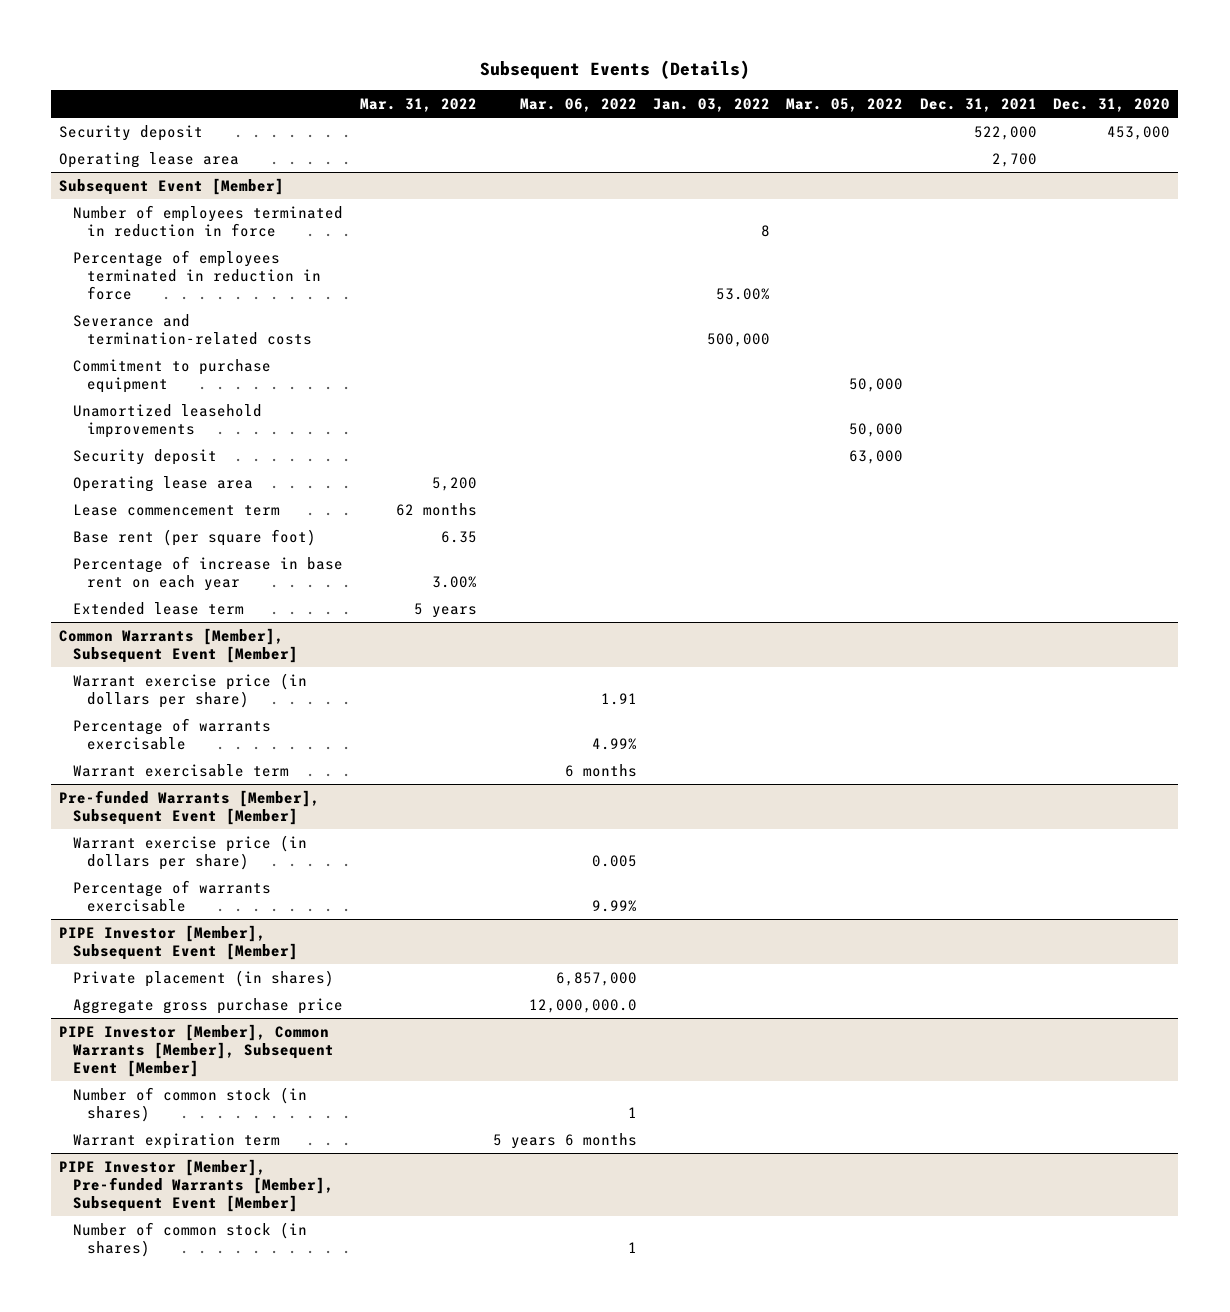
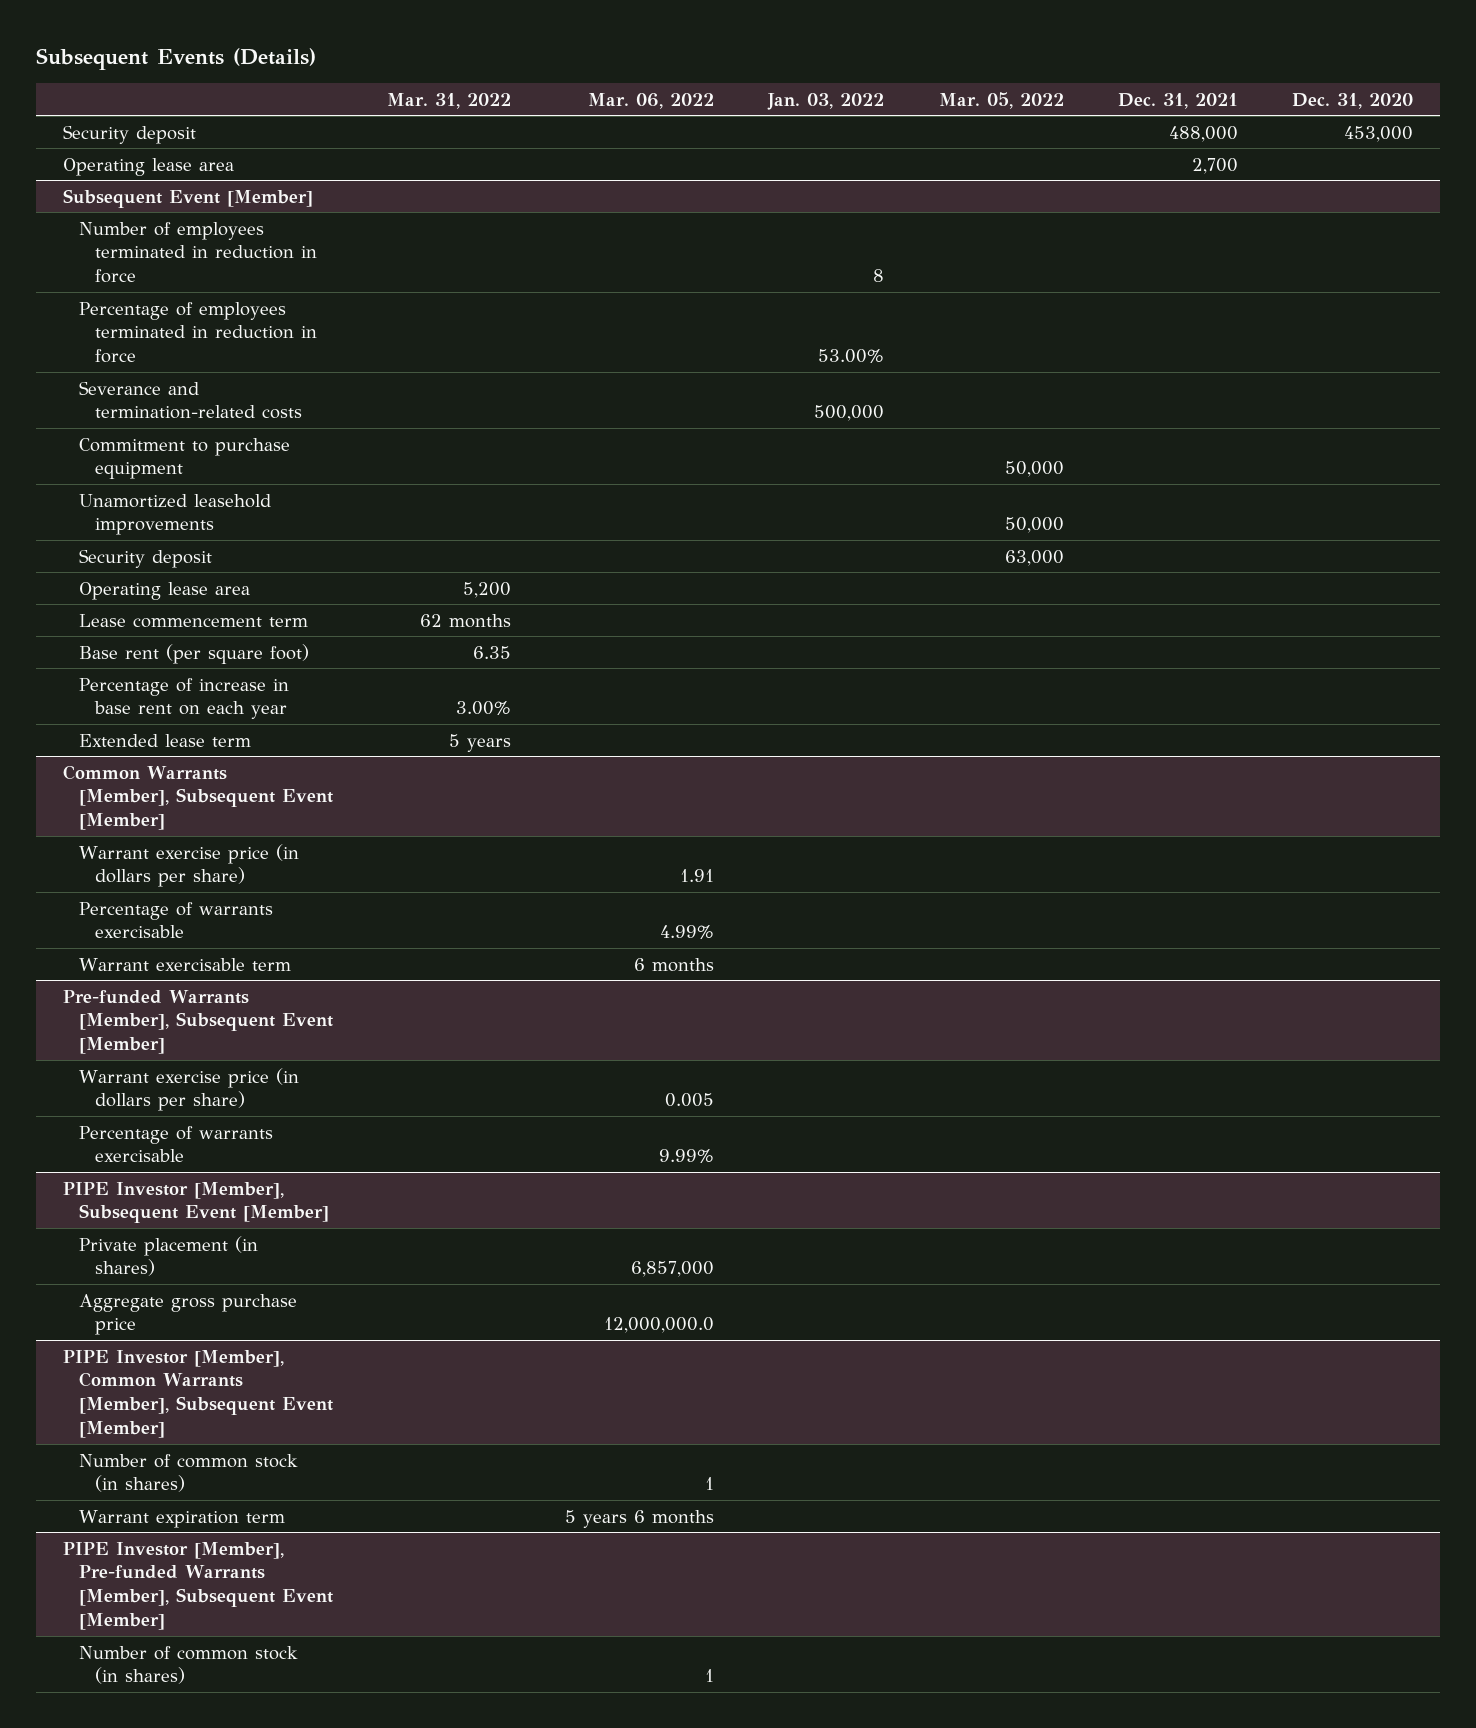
[973,125,1037,140] 522,000 -> [1168,125,1238,142] 488,000

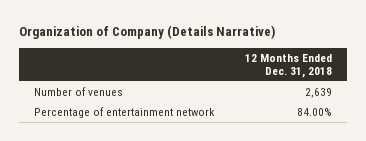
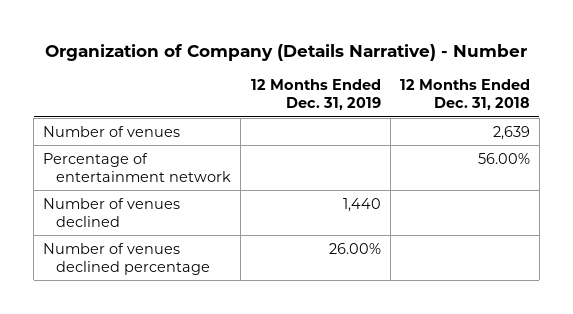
[18,25,275,40] Organization of Company (Details Narrative) -> [45,43,528,61] Organization of Company (Details Narrative) - Number
none -> [250,79,381,111] 12 Months Ended Dec. 31, 2019
[296,107,332,116] 84.00% -> [477,152,530,164] 56.00%
none -> [43,197,181,228] Number of venues declined
none -> [43,242,211,276] Number of venues declined percentage

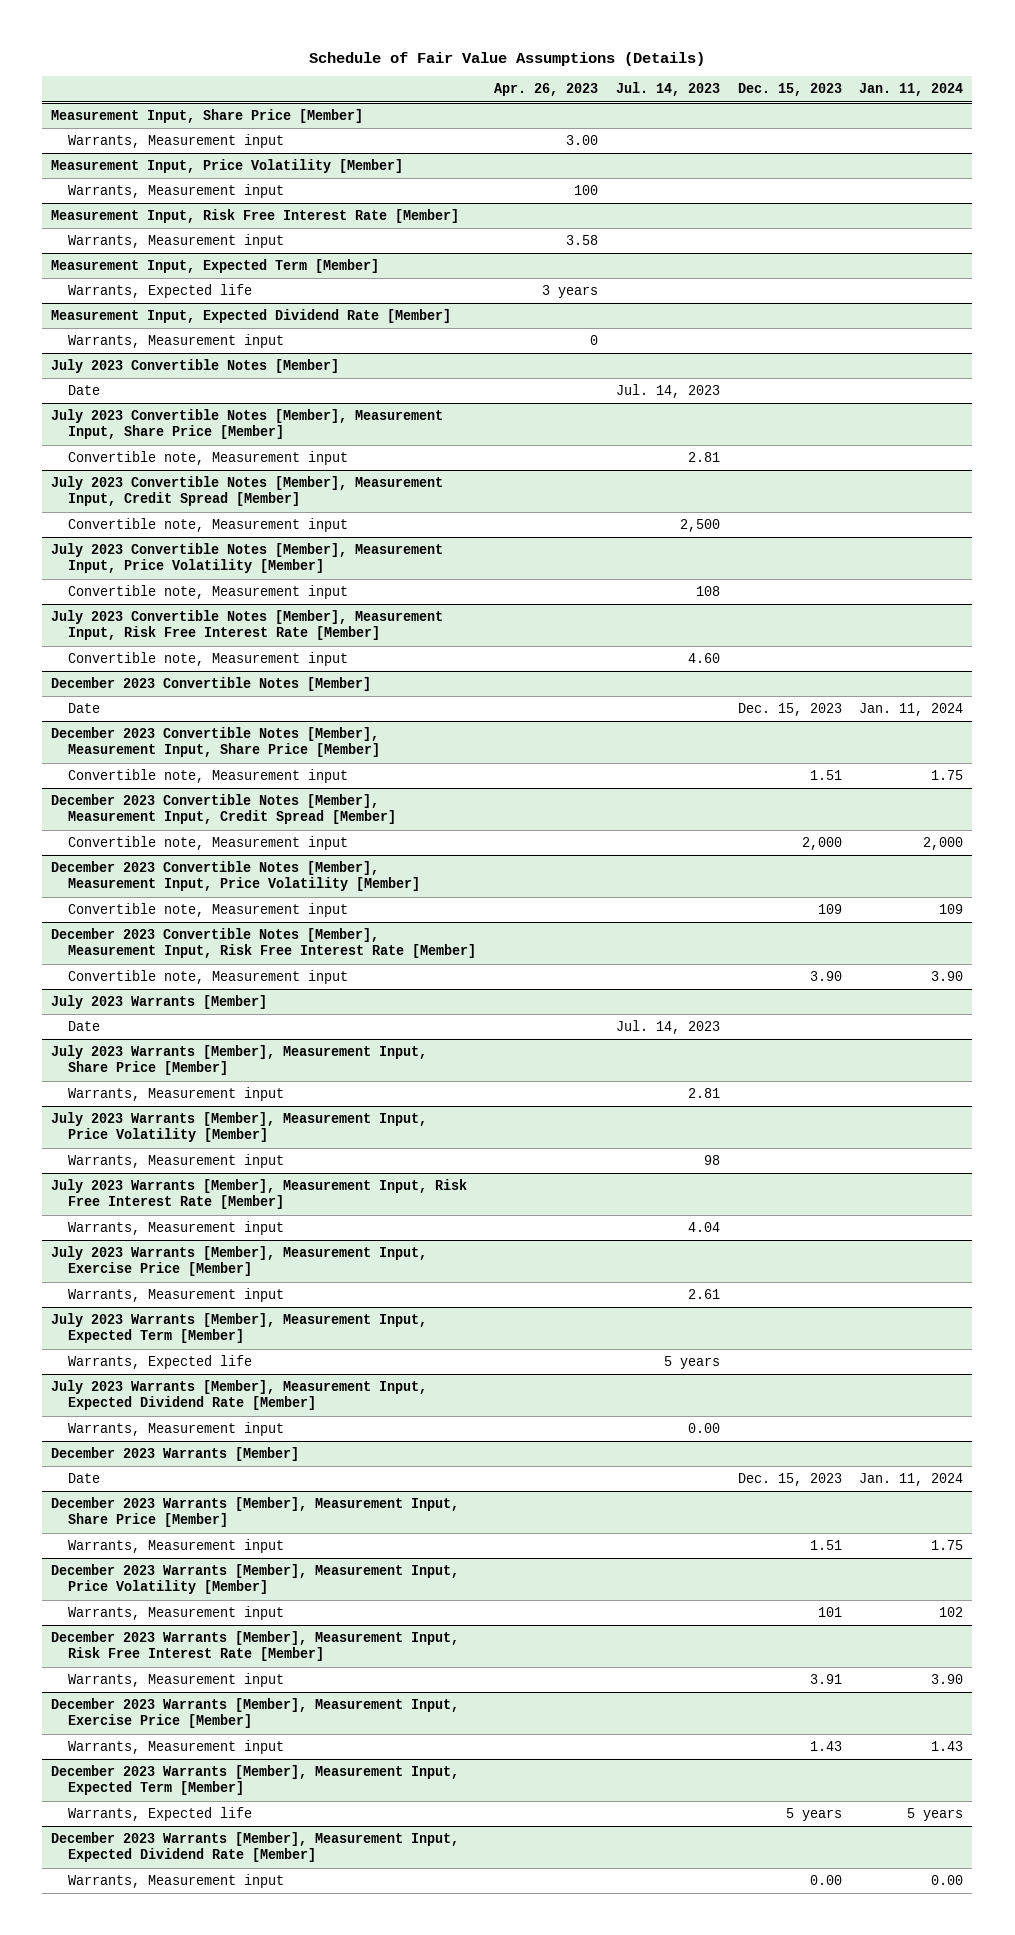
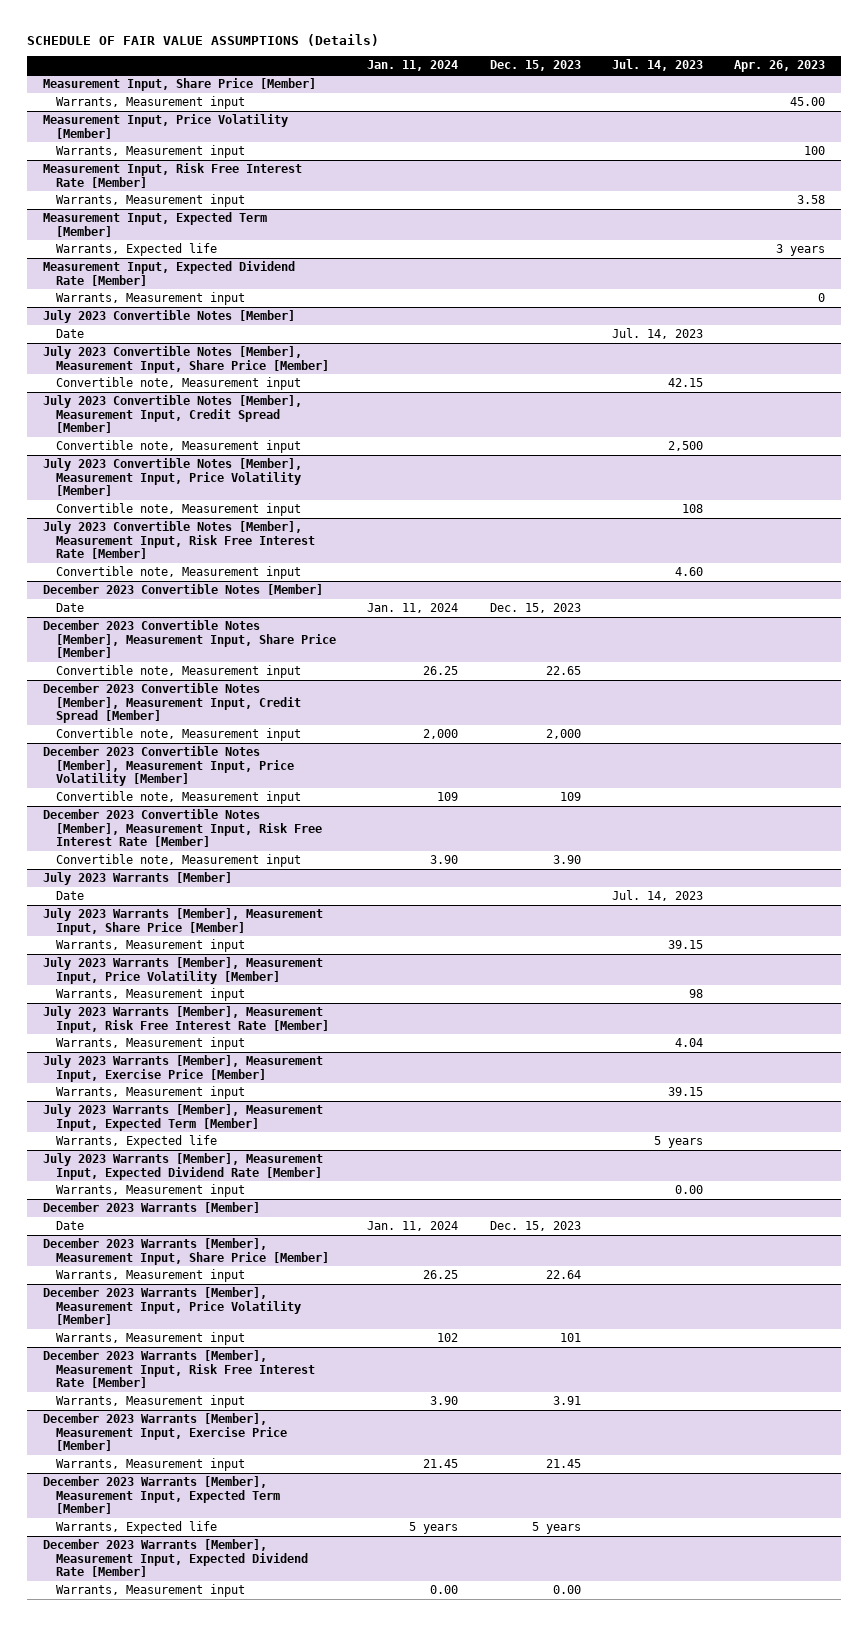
[309,52,706,67] Schedule of Fair Value Assumptions (Details) -> [27,33,380,46] SCHEDULE OF FAIR VALUE ASSUMPTIONS (Details)
[565,135,598,146] 3.00 -> [789,97,825,107] 45.00
[687,452,720,463] 2.81 -> [667,378,703,388] 42.15
[809,770,842,781] 1.51 -> [545,666,581,676] 22.65
[931,770,964,781] 1.75 -> [423,666,459,676] 26.25
[687,1088,720,1099] 2.81 -> [667,940,703,950] 39.15
[687,1289,720,1300] 2.61 -> [667,1087,703,1097] 39.15
[809,1540,842,1551] 1.51 -> [545,1270,581,1280] 22.64
[931,1540,964,1551] 1.75 -> [423,1270,459,1280] 26.25
[809,1741,842,1752] 1.43 -> [545,1459,581,1469] 21.45
[931,1741,964,1752] 1.43 -> [423,1459,459,1469] 21.45

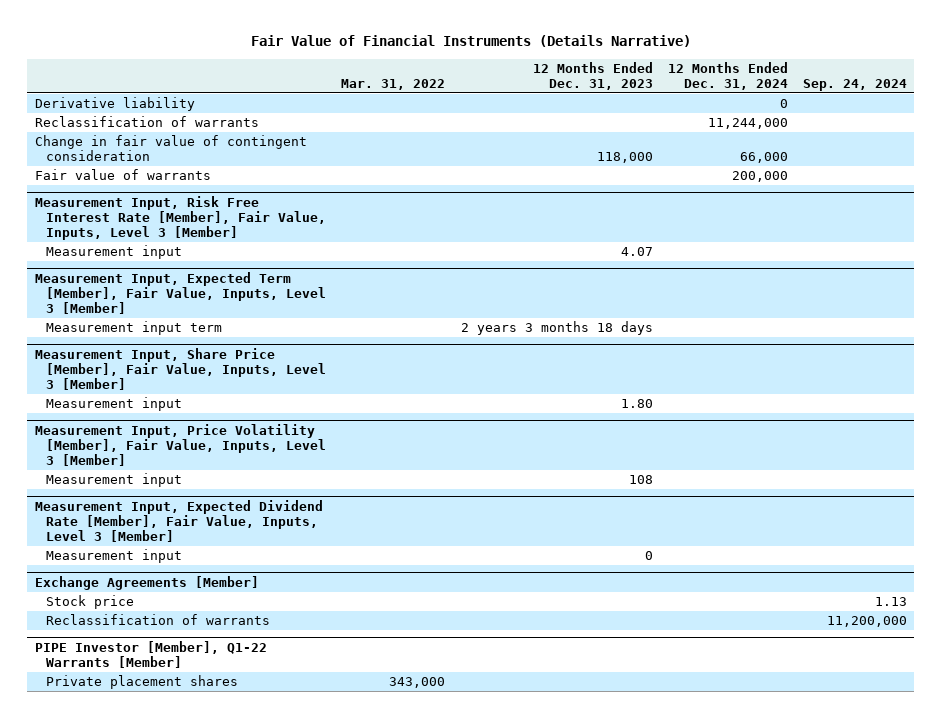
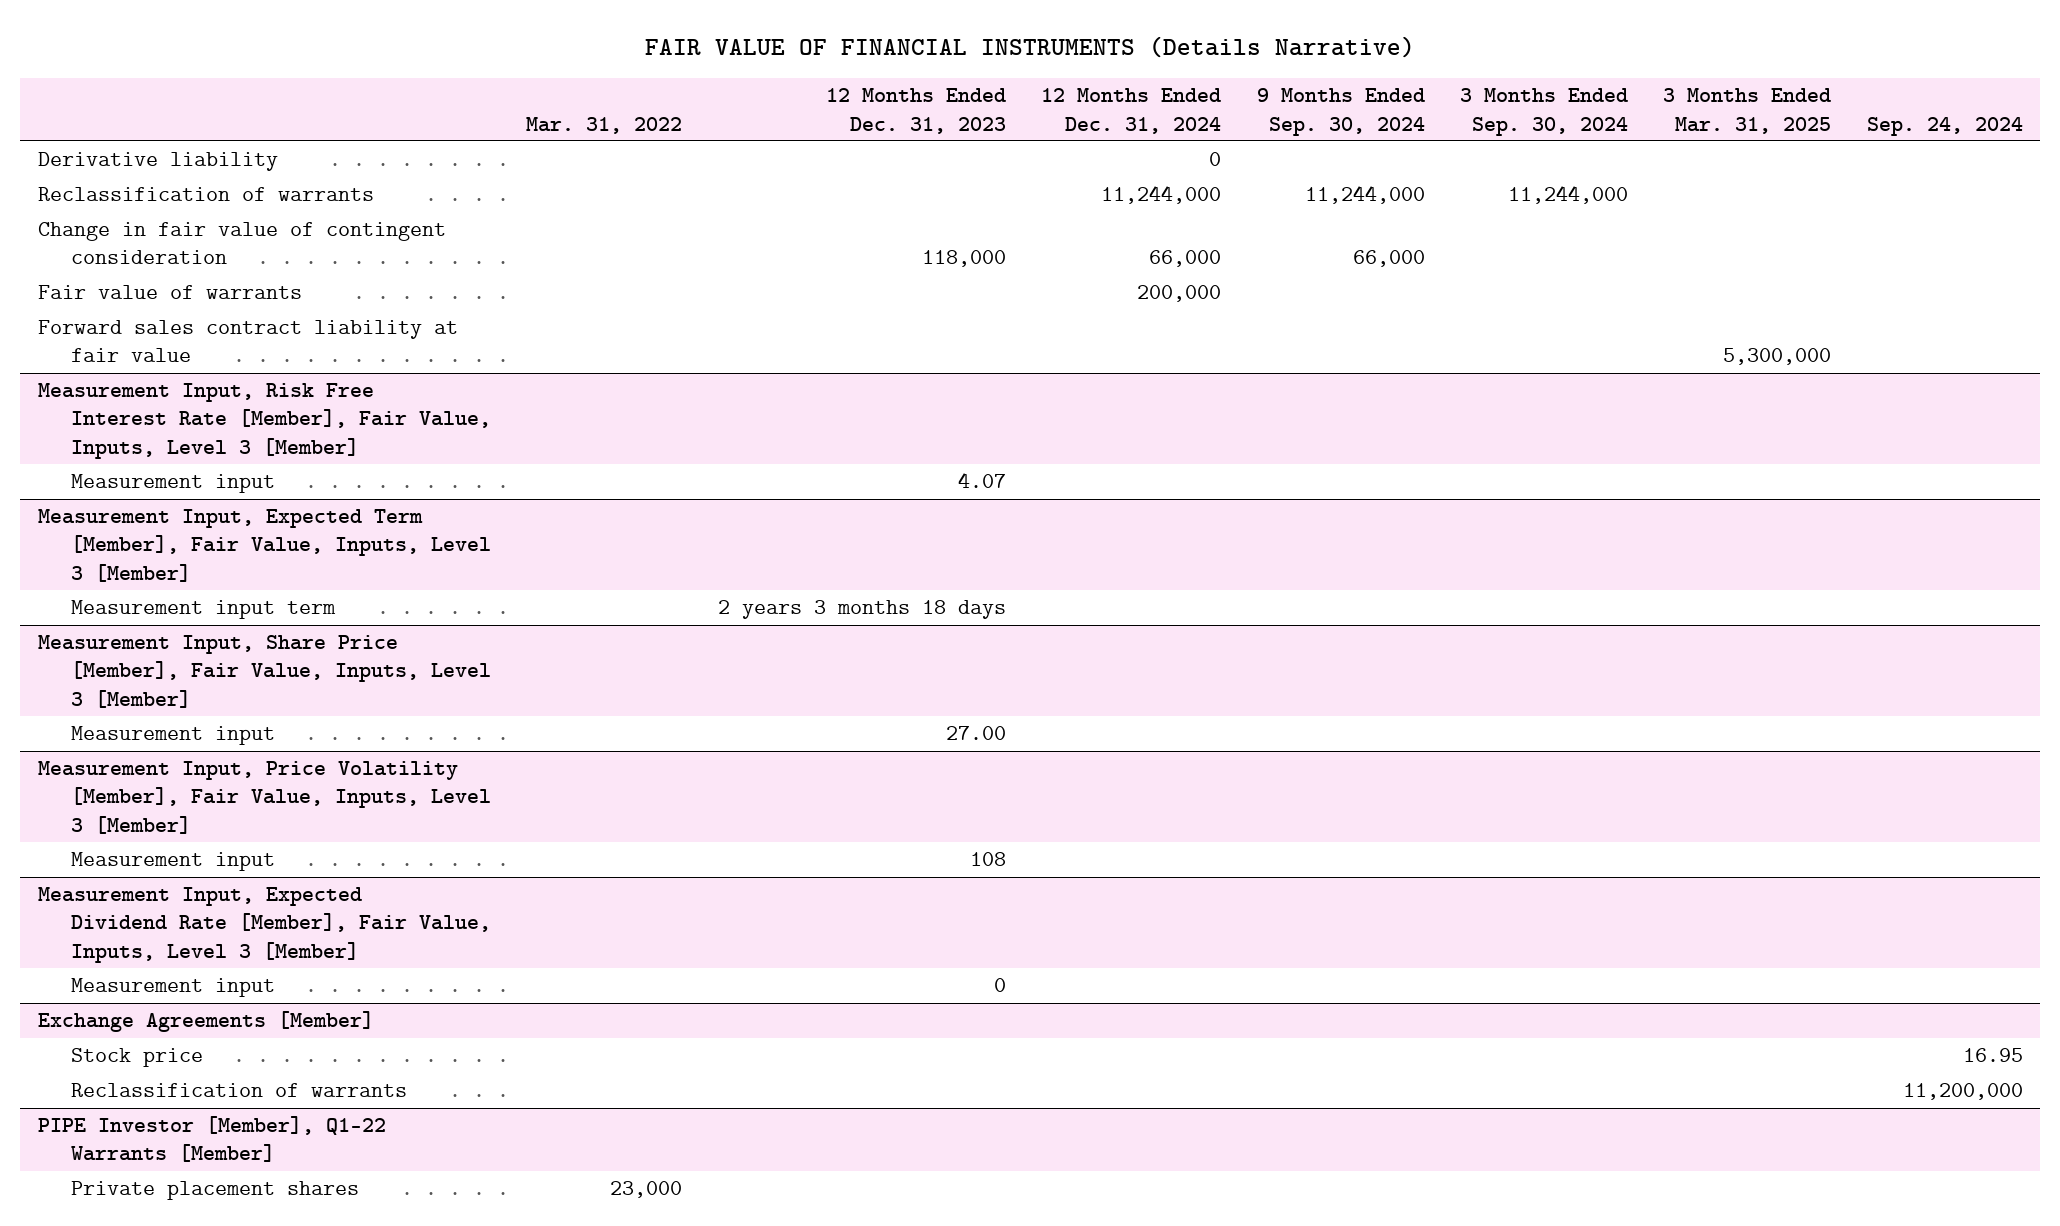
[250,35,691,48] Fair Value of Financial Instruments (Details Narrative) -> [645,36,1416,59] FAIR VALUE OF FINANCIAL INSTRUMENTS (Details Narrative)
none -> [1256,88,1425,136] 9 Months Ended Sep. 30, 2024
none -> [1459,88,1628,136] 3 Months Ended Sep. 30, 2024
none -> [1663,88,1832,134] 3 Months Ended Mar. 31, 2025
none -> [37,320,458,363] Forward sales contract liability at fair value
[620,399,653,409] 1.80 -> [945,726,1006,741] 27.00
[874,597,907,607] 1.13 -> [1962,1048,2023,1063] 16.95
[389,677,446,689] 343,000 -> [610,1181,683,1199] 23,000

